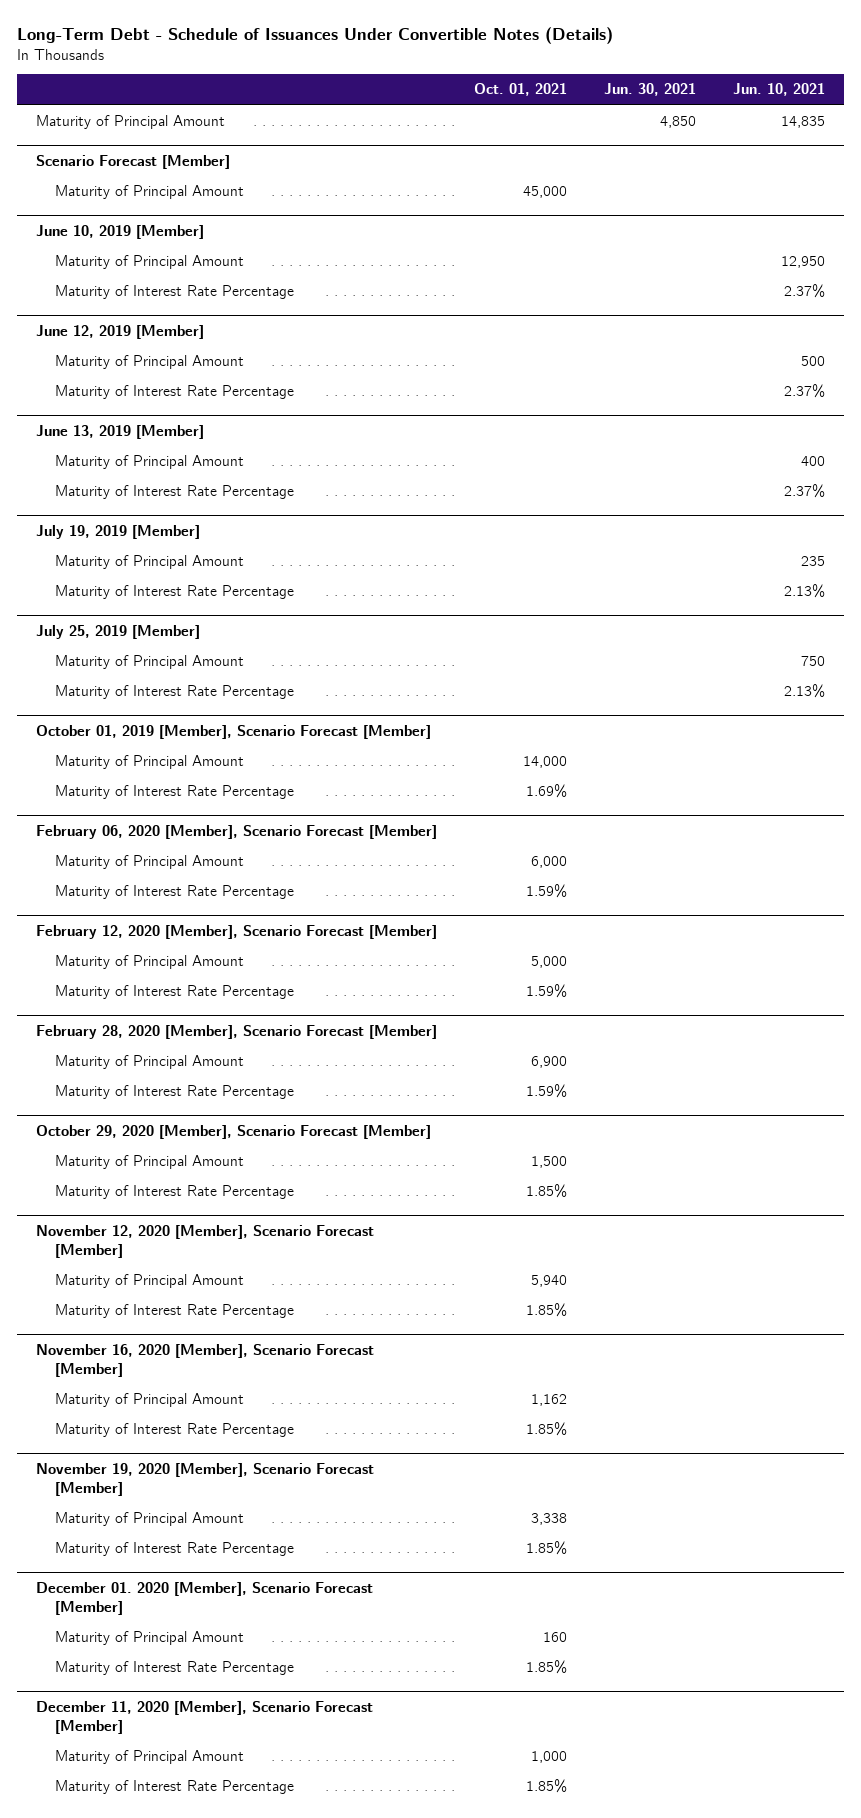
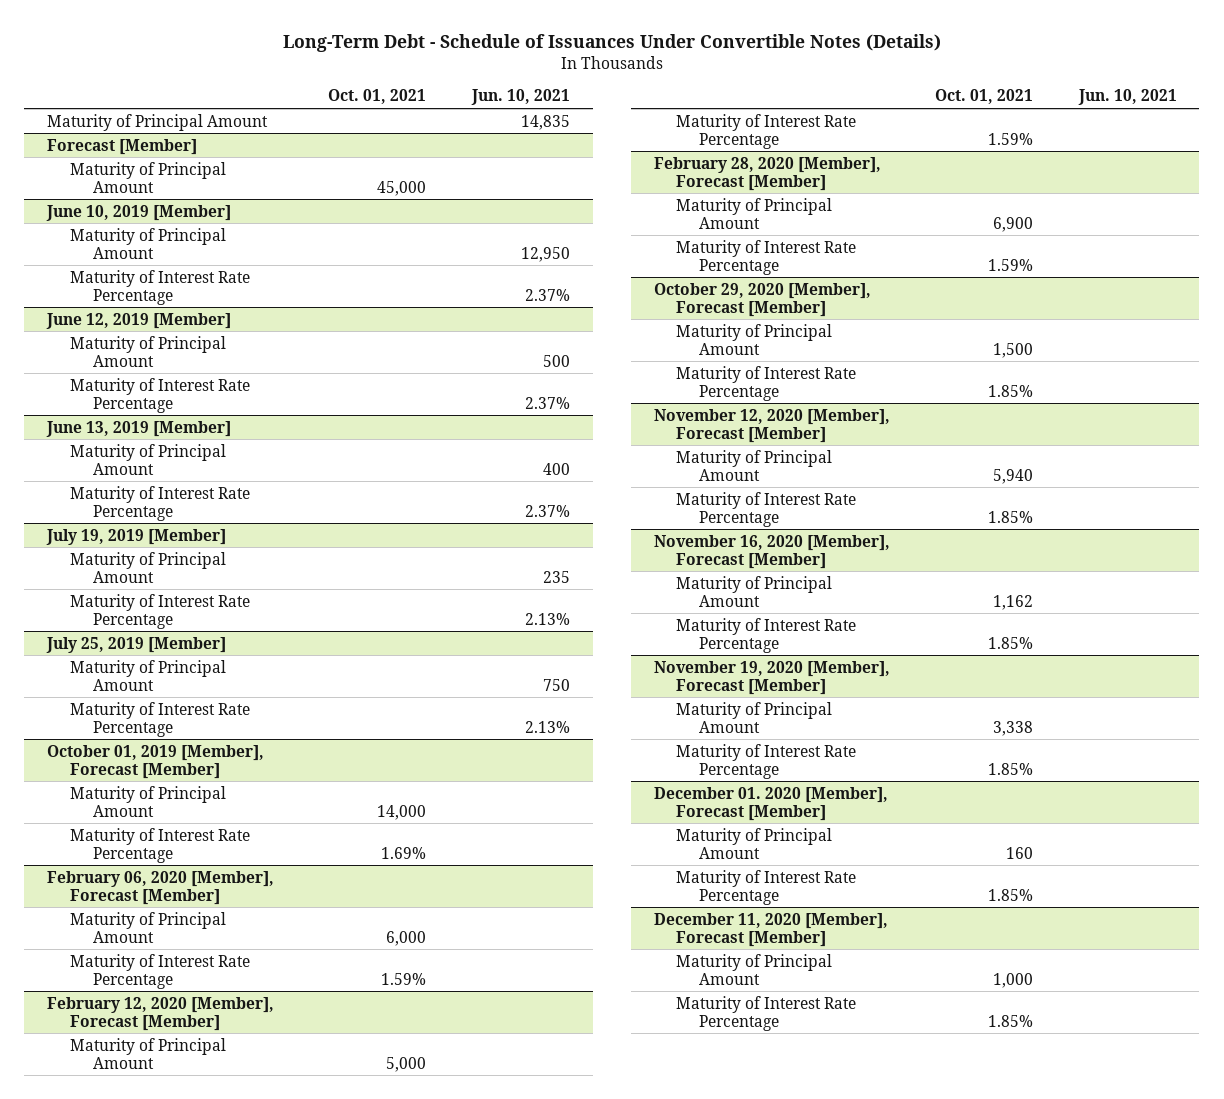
[604,83,697,97] Jun. 30, 2021 -> none
[35,154,230,169] Scenario Forecast [Member] -> [46,138,197,155] Forecast [Member]
[35,724,431,739] October 01, 2019 [Member], Scenario Forecast [Member] -> [46,744,264,779] October 01, 2019 [Member], Forecast [Member]
[35,824,437,839] February 06, 2020 [Member], Scenario Forecast [Member] -> [46,870,274,905] February 06, 2020 [Member], Forecast [Member]
[35,924,437,939] February 12, 2020 [Member], Scenario Forecast [Member] -> [46,996,274,1031] February 12, 2020 [Member], Forecast [Member]
[35,1024,437,1039] February 28, 2020 [Member], Scenario Forecast [Member] -> [653,156,881,191] February 28, 2020 [Member], Forecast [Member]
[35,1124,431,1139] October 29, 2020 [Member], Scenario Forecast [Member] -> [653,282,871,317] October 29, 2020 [Member], Forecast [Member]
[35,1224,374,1258] November 12, 2020 [Member], Scenario Forecast [Member] -> [653,408,890,443] November 12, 2020 [Member], Forecast [Member]
[35,1343,374,1377] November 16, 2020 [Member], Scenario Forecast [Member] -> [653,534,890,569] November 16, 2020 [Member], Forecast [Member]
[35,1462,374,1496] November 19, 2020 [Member], Scenario Forecast [Member] -> [653,660,890,695] November 19, 2020 [Member], Forecast [Member]
[35,1581,373,1615] December 01. 2020 [Member], Scenario Forecast [Member] -> [653,786,888,821] December 01. 2020 [Member], Forecast [Member]
[35,1700,373,1734] December 11, 2020 [Member], Scenario Forecast [Member] -> [653,912,888,947] December 11, 2020 [Member], Forecast [Member]

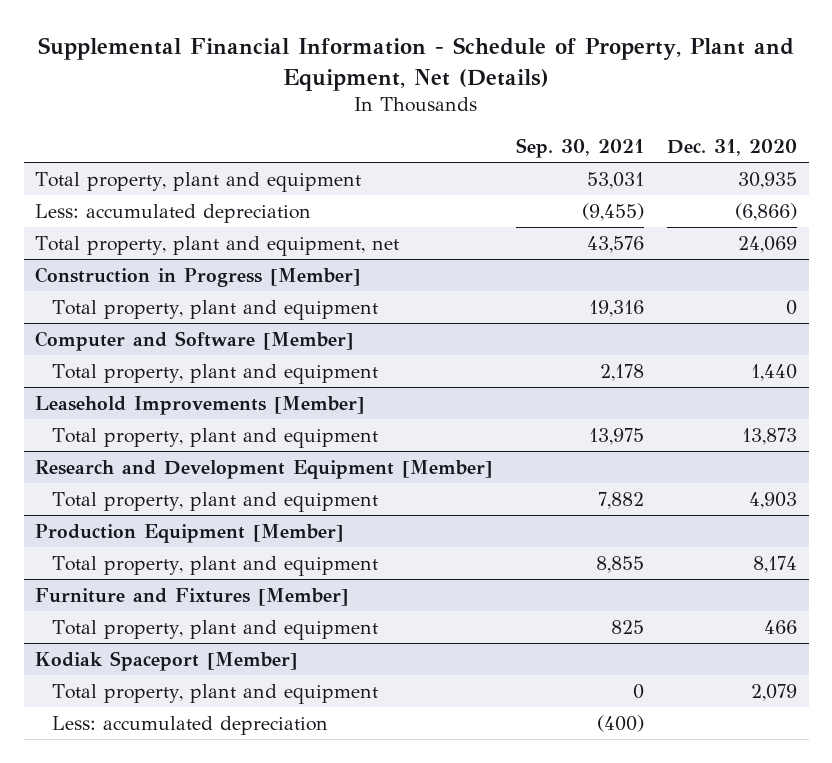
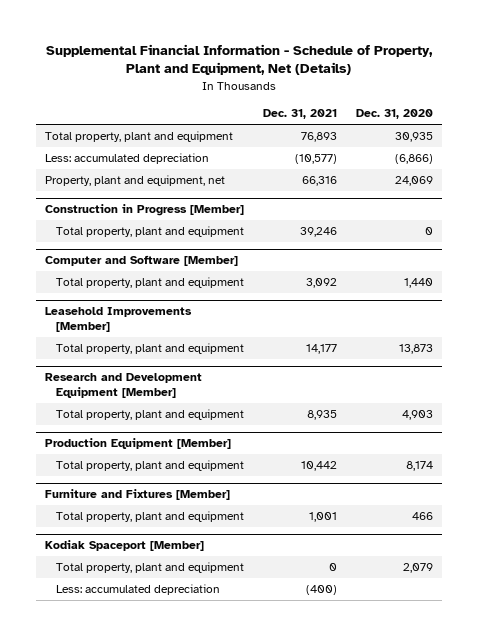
[516,138,645,159] Sep. 30, 2021 -> none
none -> [263,109,338,120] Dec. 31, 2021
[35,235,400,256] Total property, plant and equipment, net -> [44,175,225,187] Property, plant and equipment, net

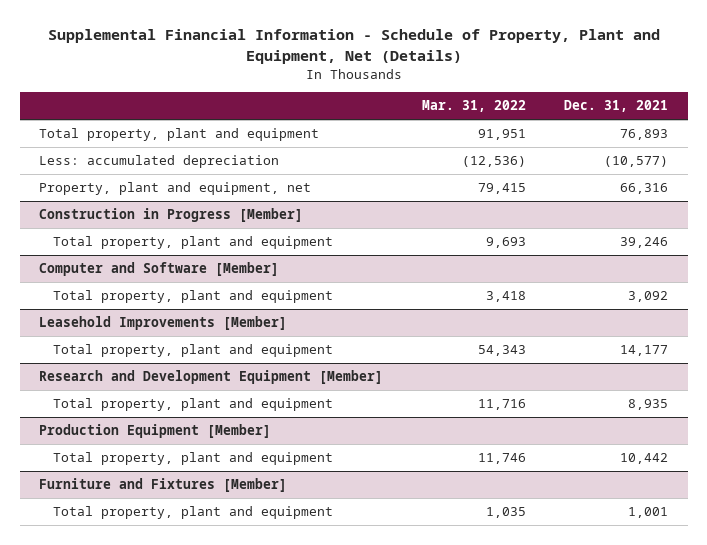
[355,109,433,120] Dec. 31, 2020 -> none
none -> [421,100,526,113] Mar. 31, 2022
[44,540,204,552] Kodiak Spaceport [Member] -> none
[56,562,245,574] Total property, plant and equipment -> none
[56,584,221,596] Less: accumulated depreciation -> none

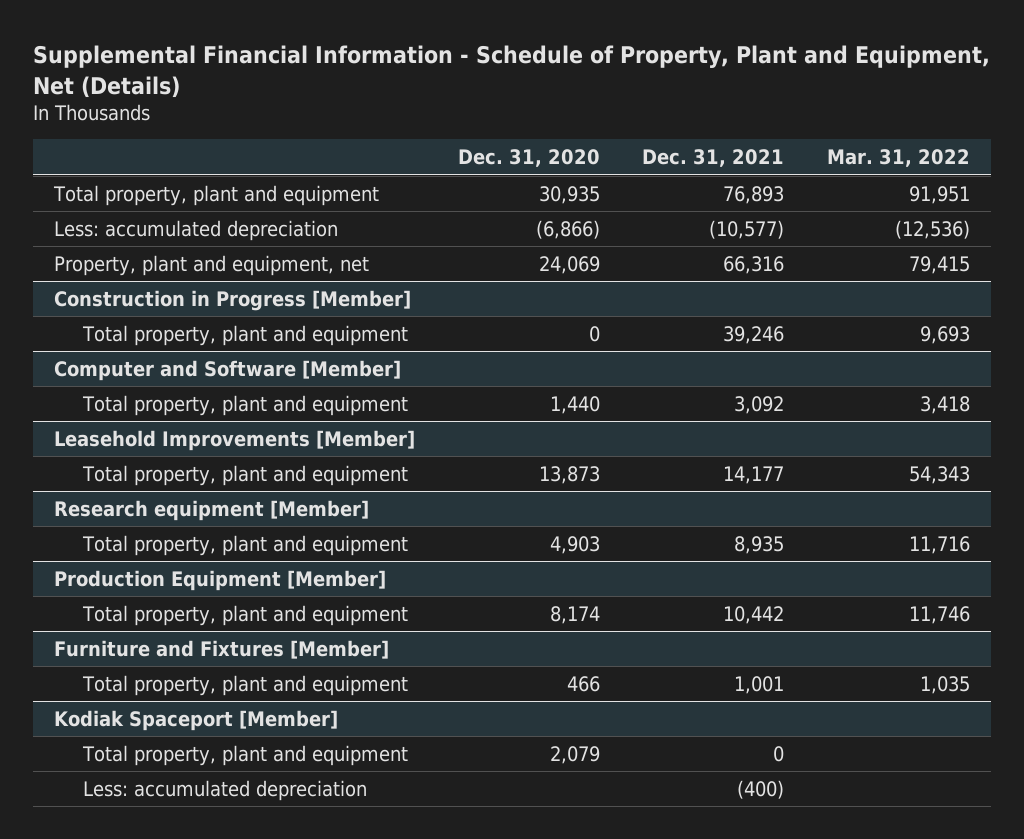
none -> [457,149,600,168] Dec. 31, 2020
[39,370,384,385] Research and Development Equipment [Member] -> [54,499,370,521] Research equipment [Member]
none -> [54,709,339,731] Kodiak Spaceport [Member]
none -> [81,744,408,766] Total property, plant and equipment
none -> [82,779,367,801] Less: accumulated depreciation

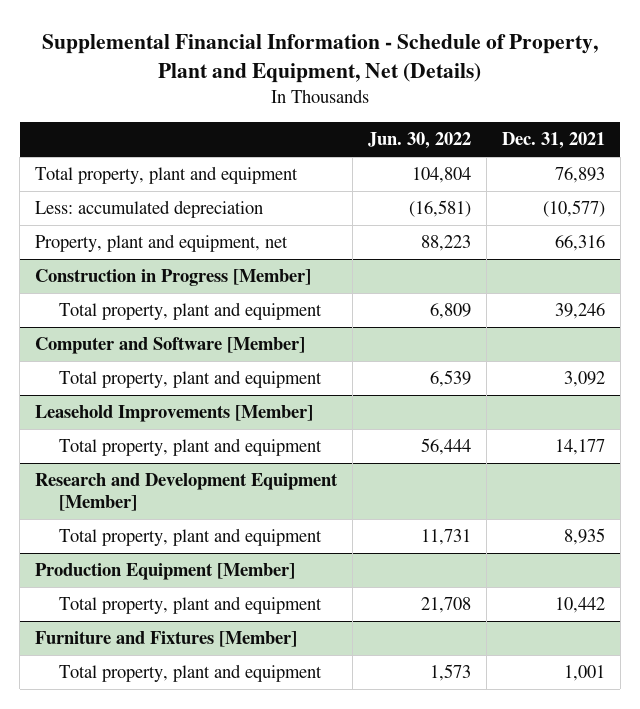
[457,149,600,168] Dec. 31, 2020 -> none
[826,149,970,168] Mar. 31, 2022 -> none
none -> [368,132,472,150] Jun. 30, 2022
[54,499,370,521] Research equipment [Member] -> [35,473,339,512] Research and Development Equipment [Member]
[54,709,339,731] Kodiak Spaceport [Member] -> none
[81,744,408,766] Total property, plant and equipment -> none
[82,779,367,801] Less: accumulated depreciation -> none

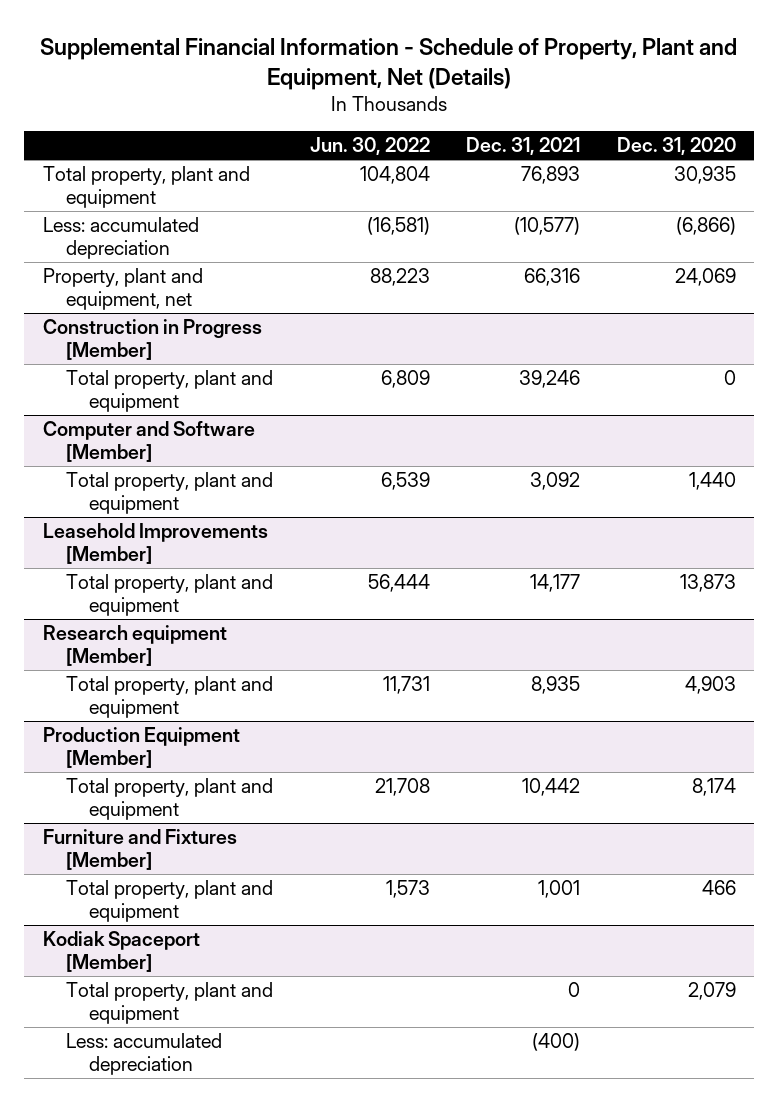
none -> [616,137,736,156] Dec. 31, 2020
[35,473,339,512] Research and Development Equipment [Member] -> [42,625,227,666] Research equipment [Member]
none -> [42,931,200,972] Kodiak Spaceport [Member]
none -> [65,982,273,1024] Total property, plant and equipment
none -> [65,1033,222,1075] Less: accumulated depreciation

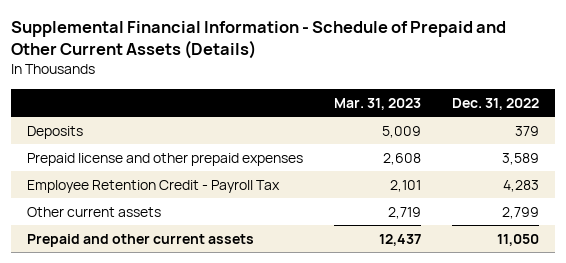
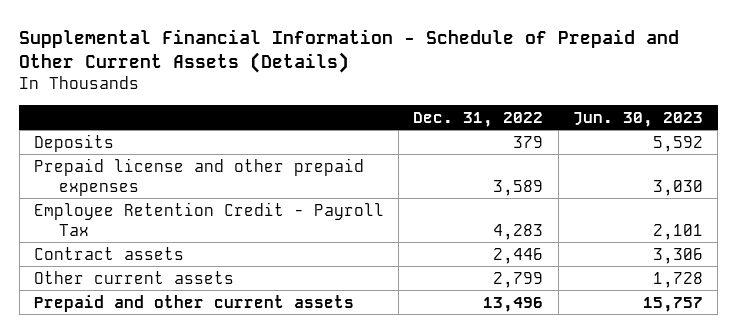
[334,97,422,110] Mar. 31, 2023 -> none
none -> [572,111,703,127] Jun. 30, 2023
none -> [33,246,184,260] Contract assets
[497,233,540,246] 11,050 -> [483,296,544,312] 13,496

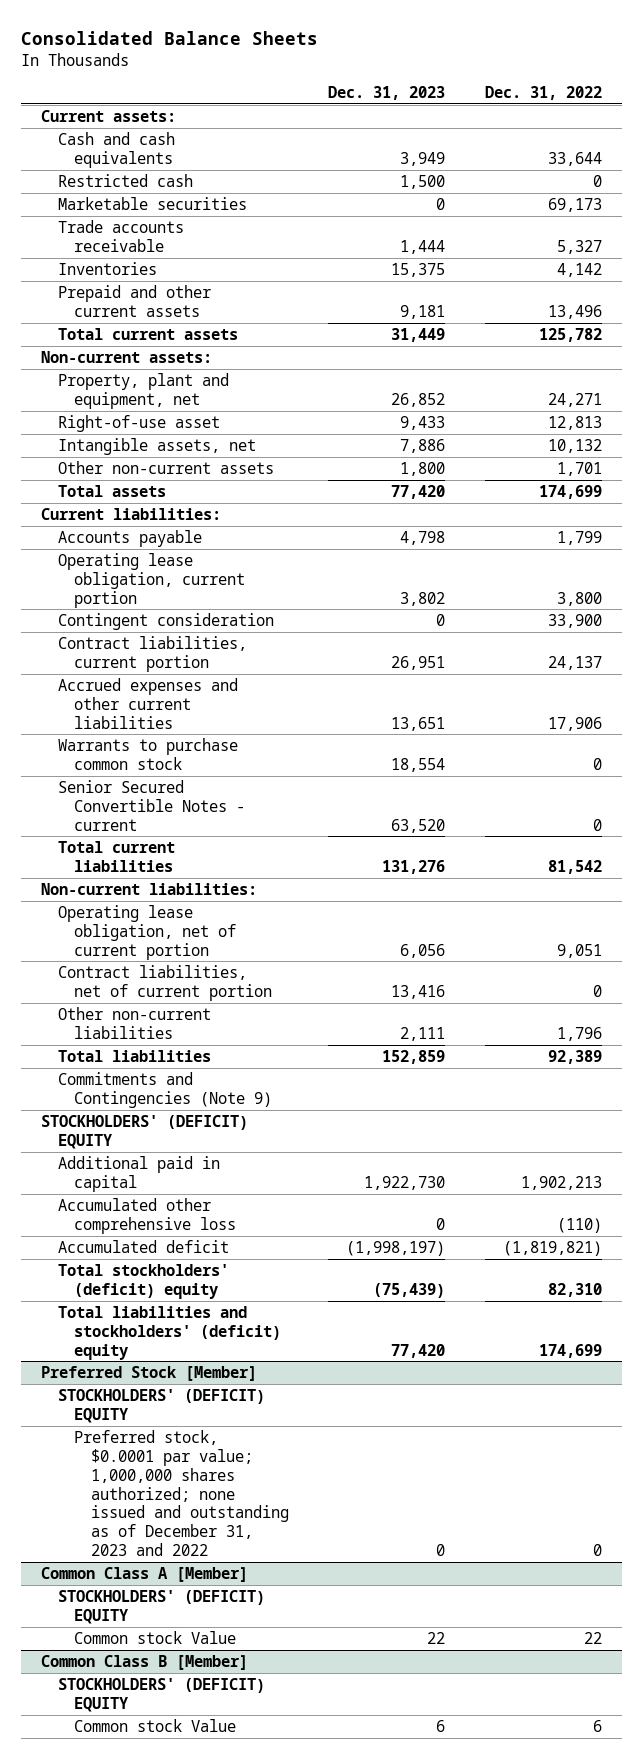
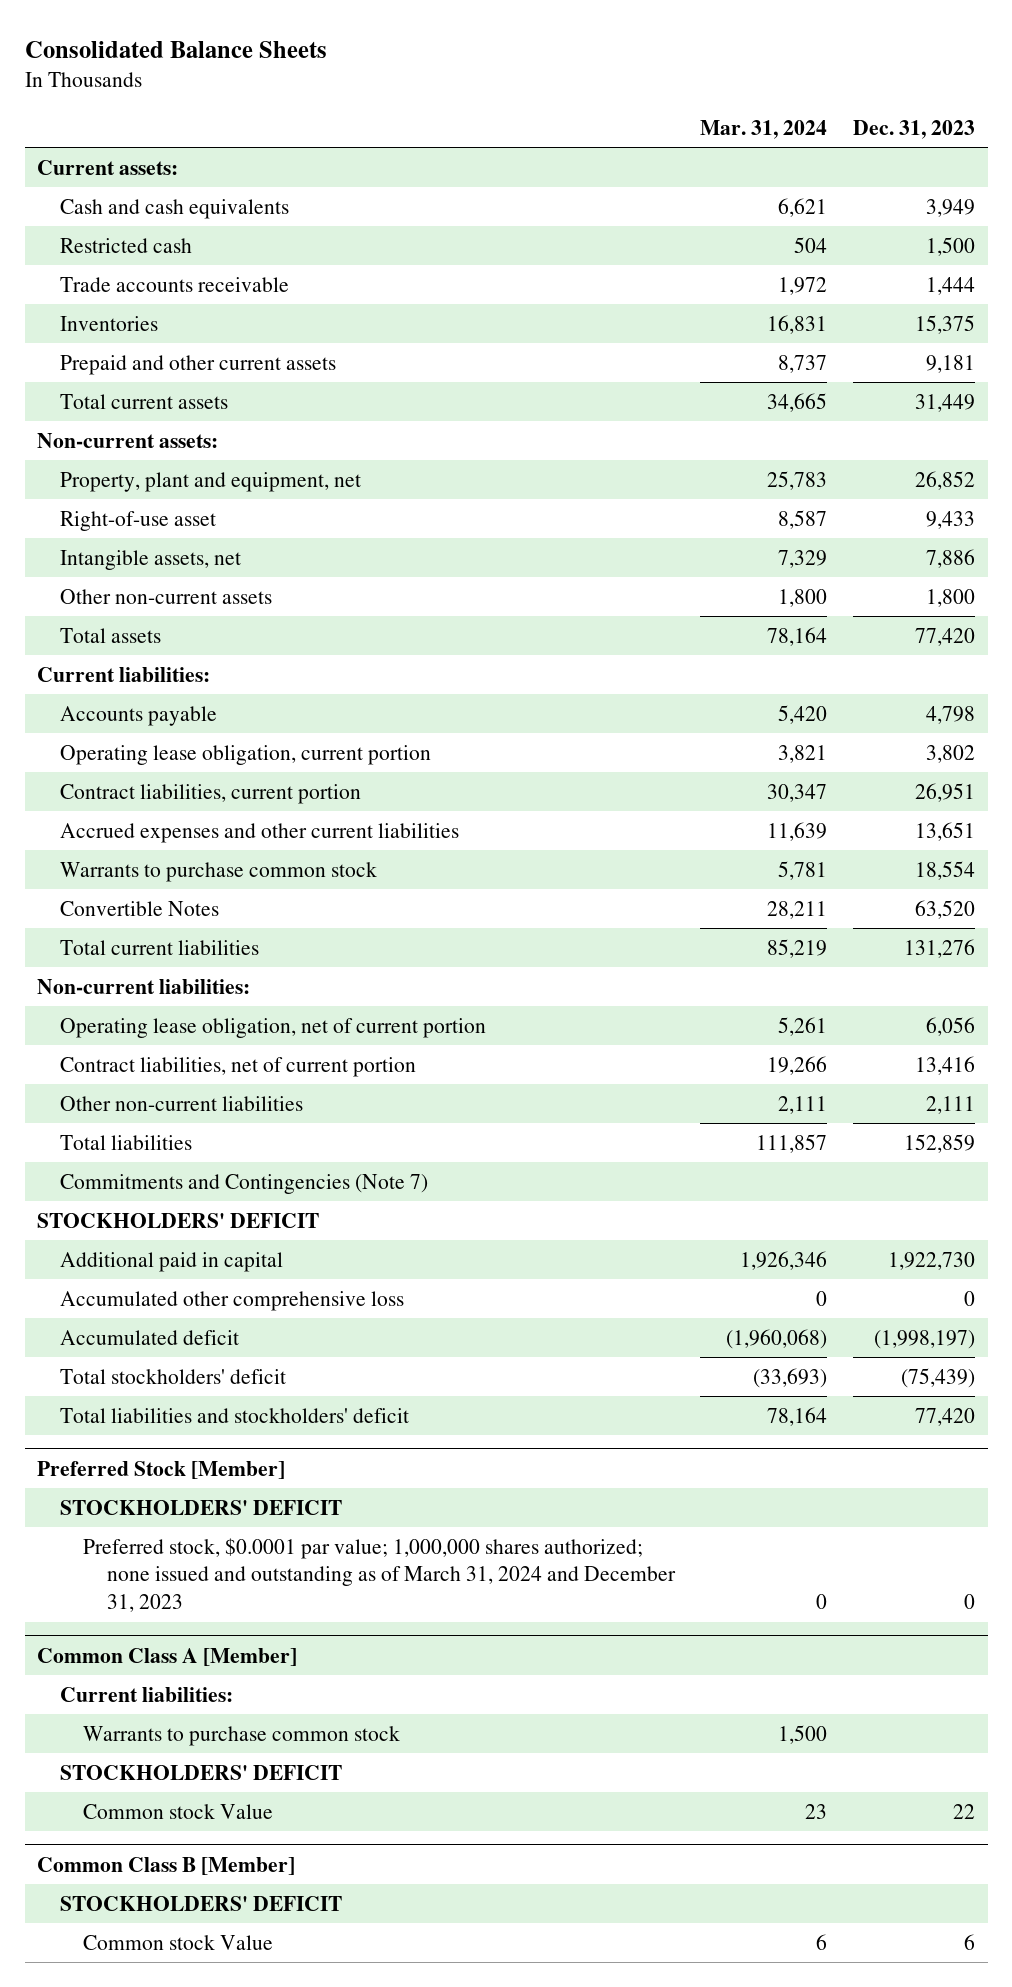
[485,86,603,101] Dec. 31, 2022 -> none
none -> [700,119,828,139] Mar. 31, 2024
[57,196,247,210] Marketable securities -> none
[57,612,274,630] Contingent consideration -> none
[57,779,246,831] Senior Secured Convertible Notes - current -> [60,900,220,916] Convertible Notes
[57,1071,273,1108] Commitments and Contingencies (Note 9) -> [60,1173,429,1194] Commitments and Contingencies (Note 7)
[40,1114,248,1149] STOCKHOLDERS' (DEFICIT) EQUITY -> [37,1212,320,1228] STOCKHOLDERS' DEFICIT
[57,1263,229,1299] Total stockholders' (deficit) equity -> [60,1368,287,1384] Total stockholders' deficit
[57,1305,282,1360] Total liabilities and stockholders' (deficit) equity -> [60,1407,410,1423] Total liabilities and stockholders' deficit
[57,1388,265,1423] STOCKHOLDERS' (DEFICIT) EQUITY -> [60,1499,343,1515] STOCKHOLDERS' DEFICIT
[74,1429,289,1557] Preferred stock, $0.0001 par value; 1,000,000 shares authorized; none issued and outstanding as of December 31, 2023 and 2022 -> [83,1537,676,1613] Preferred stock, $0.0001 par value; 1,000,000 shares authorized; none issued and outstanding as of March 31, 2024 and December 31, 2023
none -> [60,1686,234,1702] Current liabilities:
none -> [83,1725,401,1746] Warrants to purchase common stock
[57,1589,265,1624] STOCKHOLDERS' (DEFICIT) EQUITY -> [60,1764,343,1780] STOCKHOLDERS' DEFICIT
[57,1677,265,1712] STOCKHOLDERS' (DEFICIT) EQUITY -> [60,1895,343,1911] STOCKHOLDERS' DEFICIT

